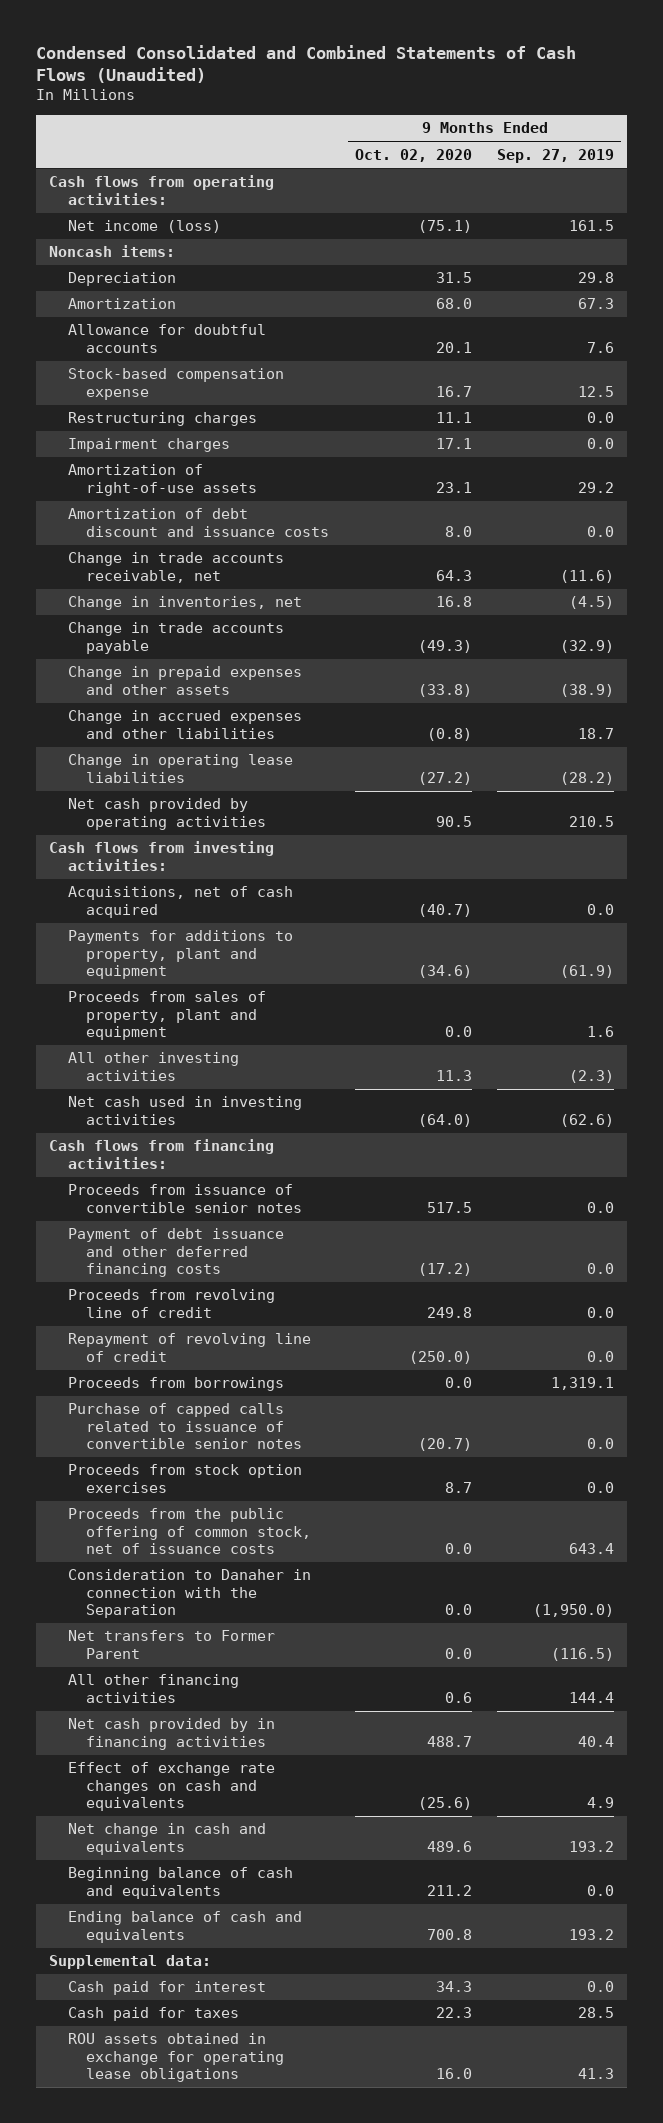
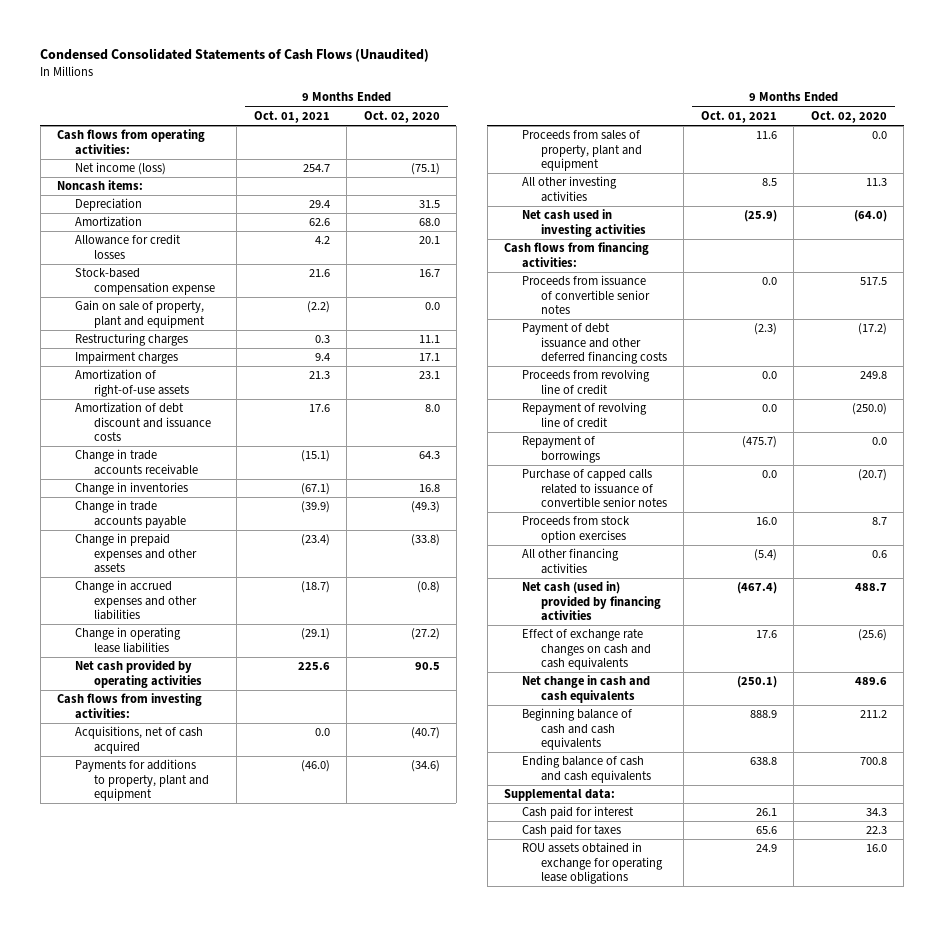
[36,44,577,83] Condensed Consolidated and Combined Statements of Cash Flows (Unaudited) -> [40,48,430,63] Condensed Consolidated Statements of Cash Flows (Unaudited)
[497,148,615,163] Sep. 27, 2019 -> none
none -> [253,110,330,123] Oct. 01, 2021
[67,324,266,353] Allowance for doubtful accounts -> [75,234,182,259] Allowance for credit losses
none -> [75,300,205,328] Gain on sale of property, plant and equipment
[67,552,284,583] Change in trade accounts receivable, net -> [75,449,198,475] Change in trade accounts receivable
[67,596,302,611] Change in inventories, net -> [75,482,189,496] Change in inventories
[67,1377,284,1392] Proceeds from borrowings -> none
none -> [522,436,600,463] Repayment of borrowings
[67,1508,312,1555] Proceeds from the public offering of common stock, net of issuance costs -> none
[67,1569,311,1619] Consideration to Danaher in connection with the Separation -> none
[67,1630,275,1659] Net transfers to Former Parent -> none
[67,1718,275,1750] Net cash provided by in financing activities -> [522,581,661,621] Net cash (used in) provided by financing activities
[67,1762,275,1812] Effect of exchange rate changes on cash and equivalents -> [522,629,651,670] Effect of exchange rate changes on cash and cash equivalents
[67,1823,266,1855] Net change in cash and equivalents -> [522,675,651,703] Net change in cash and cash equivalents
[67,1867,293,1899] Beginning balance of cash and equivalents -> [522,708,633,750] Beginning balance of cash and cash equivalents
[67,1911,302,1943] Ending balance of cash and equivalents -> [522,755,651,783] Ending balance of cash and cash equivalents

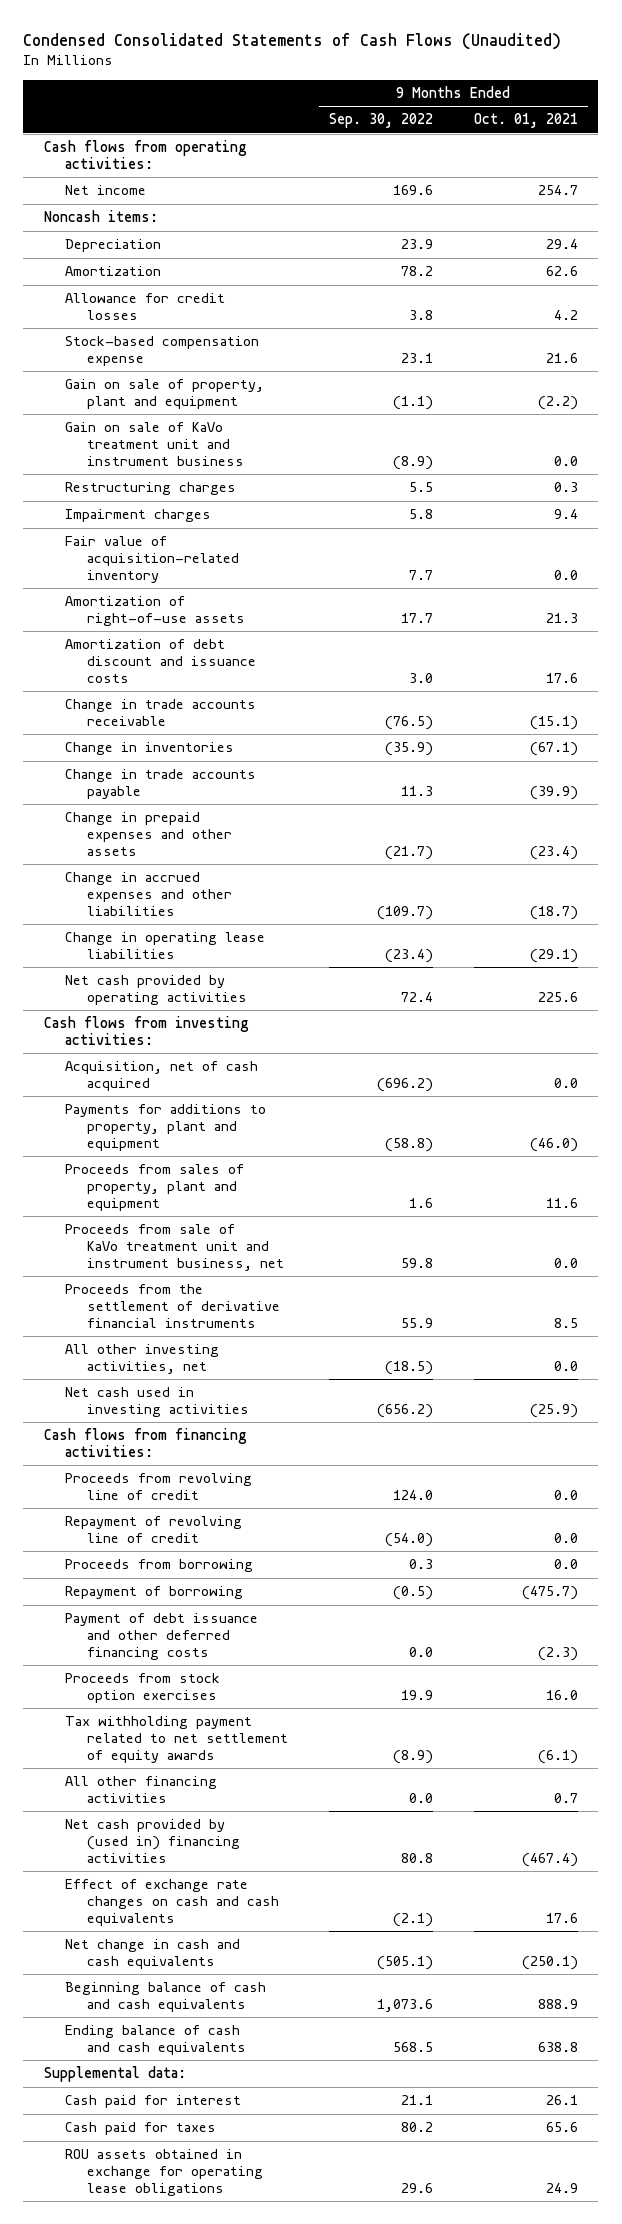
[363,110,440,123] Oct. 02, 2020 -> none
none -> [328,113,433,129] Sep. 30, 2022
[75,162,167,176] Net income (loss) -> [65,185,147,196] Net income
none -> [65,422,244,467] Gain on sale of KaVo treatment unit and instrument business
none -> [65,536,239,584] Fair value of acquisition-related inventory
[75,726,204,754] Acquisitions, net of cash acquired -> [65,1061,259,1092] Acquisition, net of cash acquired
none -> [65,1224,284,1272] Proceeds from sale of KaVo treatment unit and instrument business, net
none -> [65,1284,280,1329] Proceeds from the settlement of derivative financial instruments
[522,176,618,202] All other investing activities -> [65,1344,220,1375] All other investing activities, net
[761,178,777,187] 8.5 -> [553,1361,578,1372] 0.0
[522,275,650,314] Proceeds from issuance of convertible senior notes -> none
[522,469,667,508] Purchase of capped calls related to issuance of convertible senior notes -> none
none -> [65,1559,254,1573] Proceeds from borrowing
[522,436,600,463] Repayment of borrowings -> [65,1586,244,1600] Repayment of borrowing
[522,323,667,364] Payment of debt issuance and other deferred financing costs -> [65,1613,259,1661] Payment of debt issuance and other deferred financing costs
none -> [65,1716,288,1764] Tax withholding payment related to net settlement of equity awards
[753,549,777,562] (5.4) -> [553,1793,578,1804] 0.7
[522,581,661,621] Net cash (used in) provided by financing activities -> [65,1819,240,1864] Net cash provided by (used in) financing activities

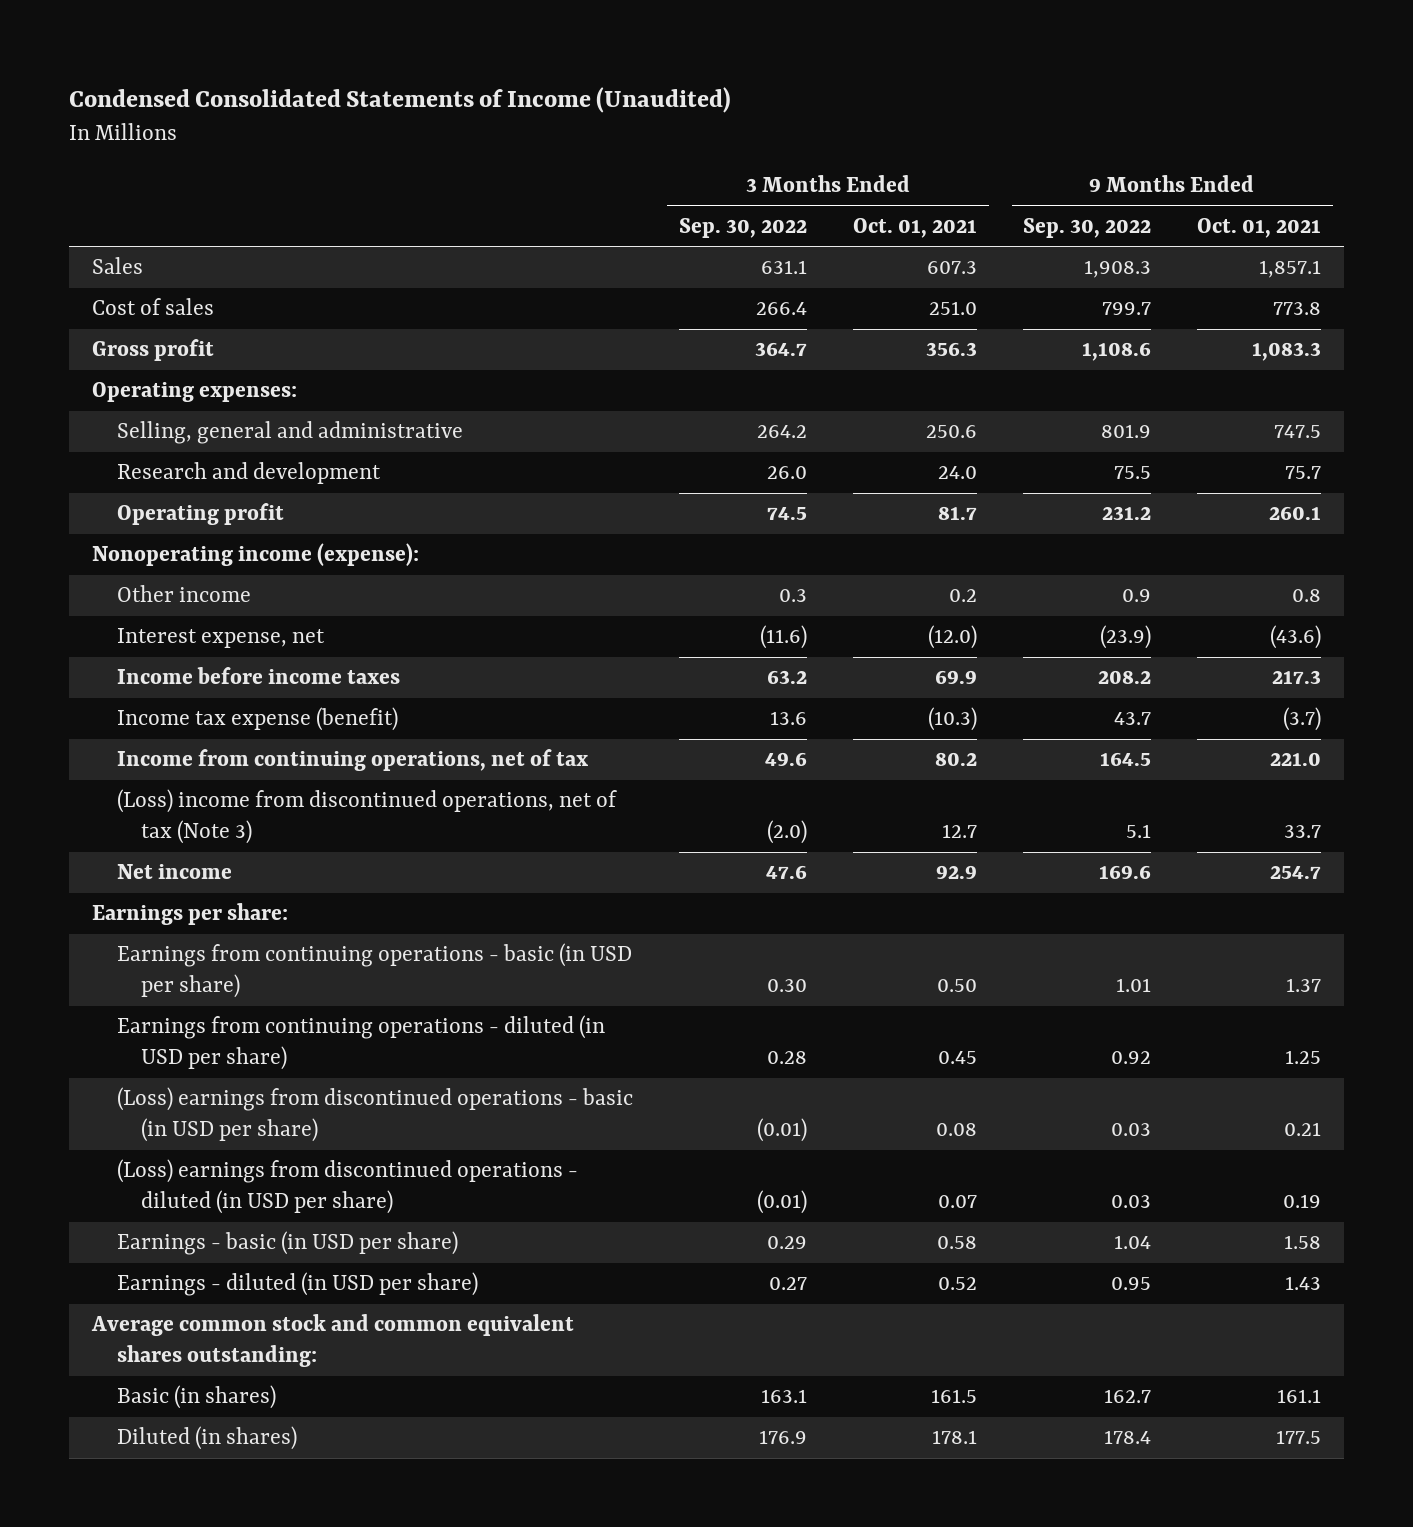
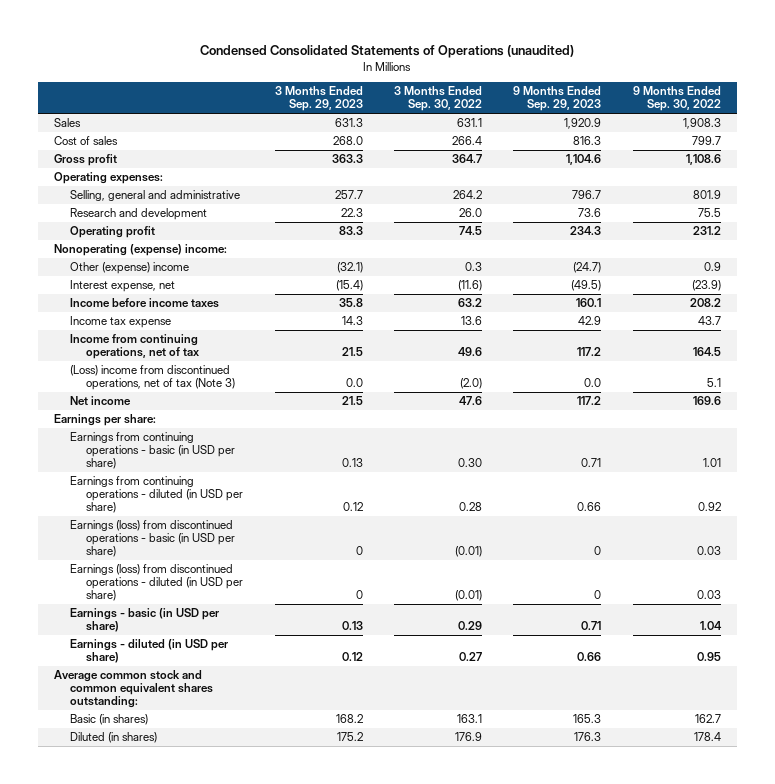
[69,87,732,114] Condensed Consolidated Statements of Income (Unaudited) -> [200,45,575,59] Condensed Consolidated Statements of Operations (unaudited)
[852,217,977,238] Oct. 01, 2021 -> none
[1197,217,1322,238] Oct. 01, 2021 -> none
none -> [274,86,363,112] 3 Months Ended Sep. 29, 2023
none -> [513,86,602,112] 9 Months Ended Sep. 29, 2023
[92,543,420,567] Nonoperating income (expense): -> [53,244,227,257] Nonoperating (expense) income:
[116,585,251,603] Other income -> [69,262,189,275] Other (expense) income
[116,707,398,732] Income tax expense (benefit) -> [69,316,171,329] Income tax expense
[116,1087,633,1143] (Loss) earnings from discontinued operations - basic (in USD per share) -> [69,520,236,558] Earnings (loss) from discontinued operations - basic (in USD per share)
[116,1159,578,1215] (Loss) earnings from discontinued operations - diluted (in USD per share) -> [69,564,244,602] Earnings (loss) from discontinued operations - diluted (in USD per share)

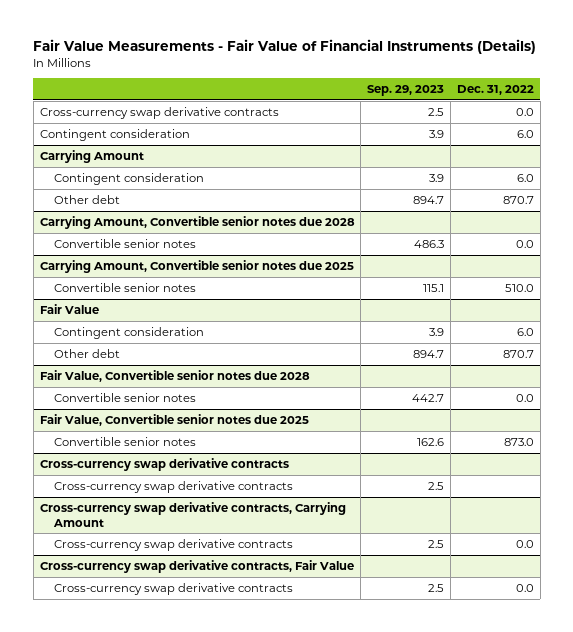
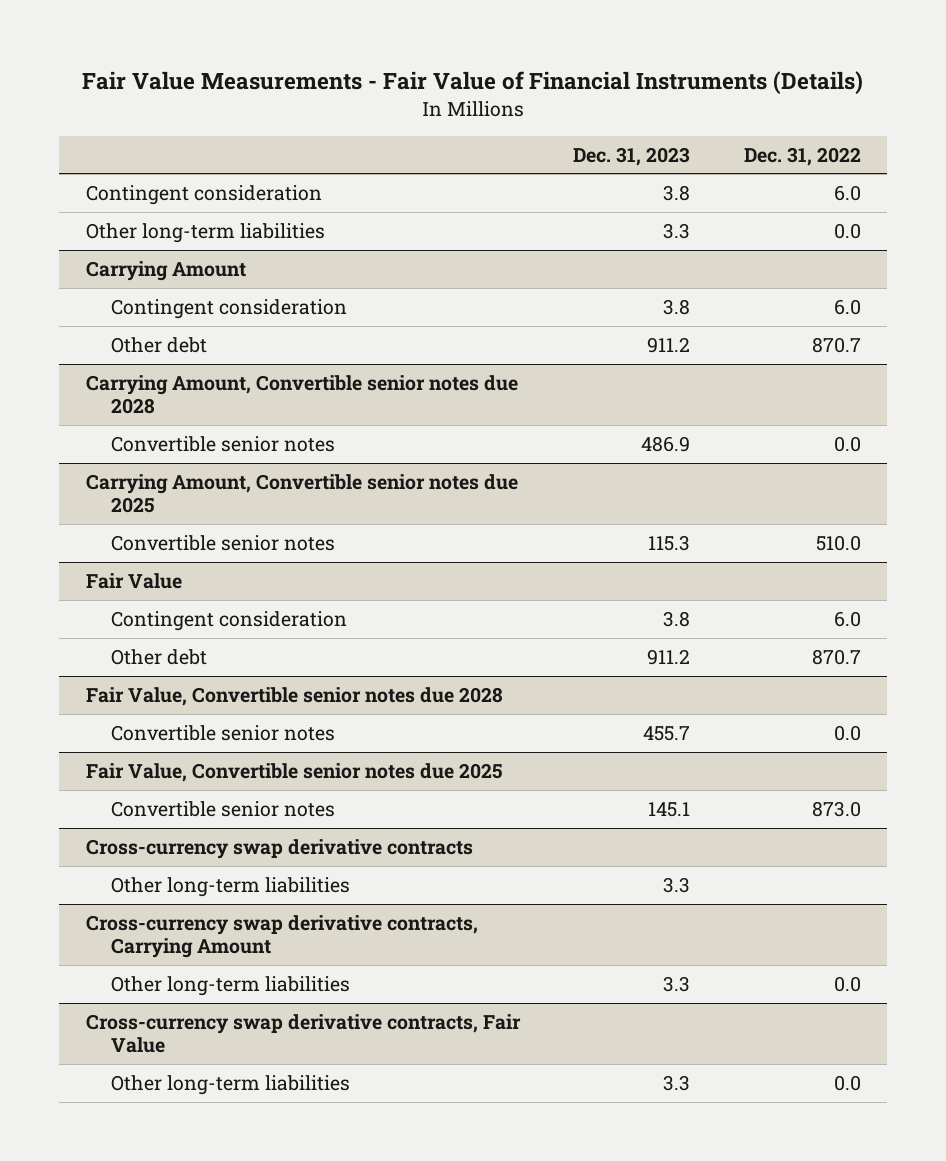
[367,85,445,97] Sep. 29, 2023 -> none
none -> [573,146,691,166] Dec. 31, 2023
[39,106,279,119] Cross-currency swap derivative contracts -> none
none -> [85,222,325,243] Other long-term liabilities
[54,480,294,493] Cross-currency swap derivative contracts -> none
none -> [111,876,351,897] Other long-term liabilities
[54,538,294,551] Cross-currency swap derivative contracts -> none
none -> [111,975,351,996] Other long-term liabilities
[54,582,294,595] Cross-currency swap derivative contracts -> none
none -> [111,1074,351,1095] Other long-term liabilities

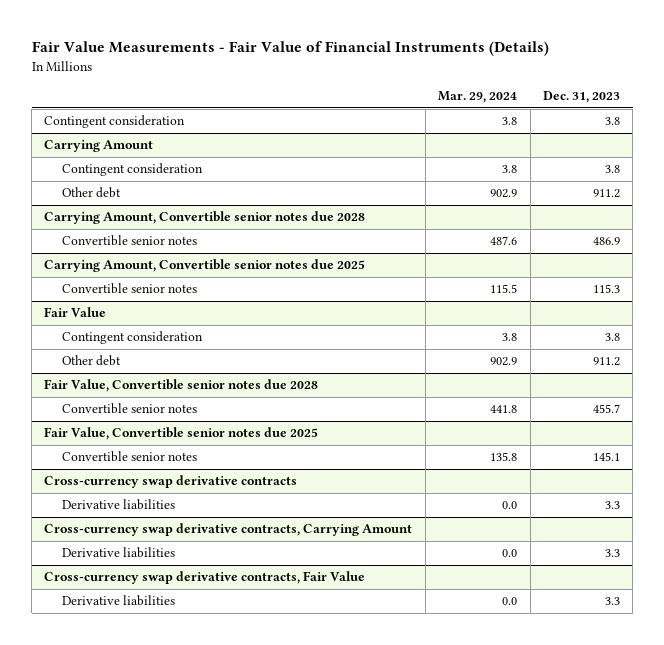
[743,146,861,166] Dec. 31, 2022 -> none
none -> [438,91,518,104] Mar. 29, 2024
[85,222,325,243] Other long-term liabilities -> none
[111,876,351,897] Other long-term liabilities -> [62,499,176,511] Derivative liabilities
[111,975,351,996] Other long-term liabilities -> [62,547,176,559] Derivative liabilities
[111,1074,351,1095] Other long-term liabilities -> [62,595,176,607] Derivative liabilities

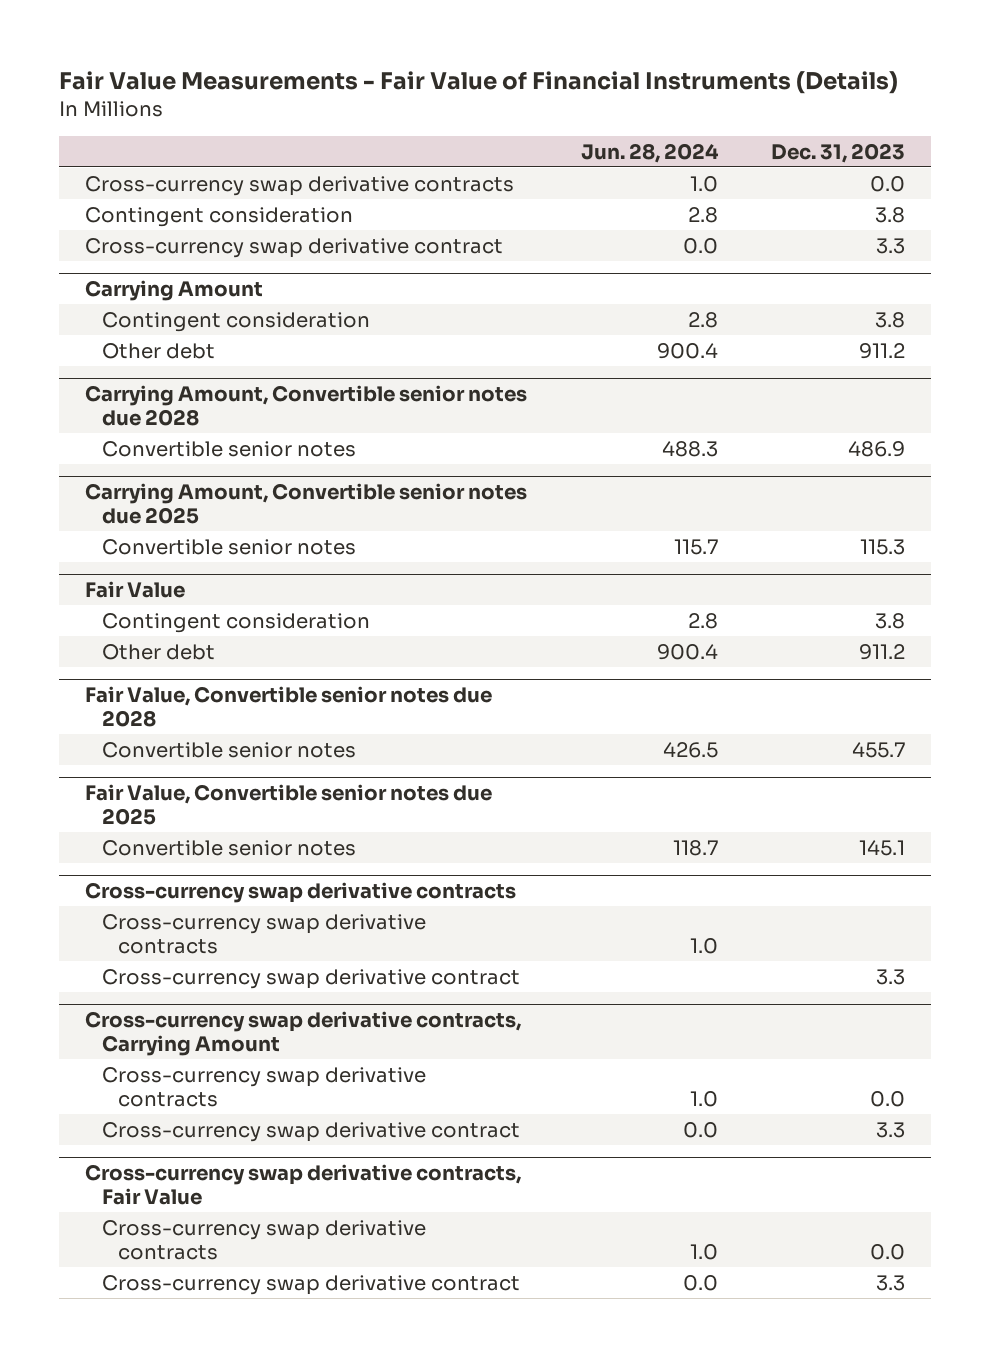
[438,91,518,104] Mar. 29, 2024 -> none
none -> [580,142,719,163] Jun. 28, 2024
none -> [85,175,515,196] Cross-currency swap derivative contracts
none -> [85,237,504,258] Cross-currency swap derivative contract
none -> [101,913,426,955] Cross-currency swap derivative contracts
[62,499,176,511] Derivative liabilities -> [101,968,520,989] Cross-currency swap derivative contract
none -> [101,1066,426,1108] Cross-currency swap derivative contracts
[62,547,176,559] Derivative liabilities -> [101,1121,520,1142] Cross-currency swap derivative contract
none -> [101,1219,426,1261] Cross-currency swap derivative contracts
[62,595,176,607] Derivative liabilities -> [101,1274,520,1295] Cross-currency swap derivative contract

